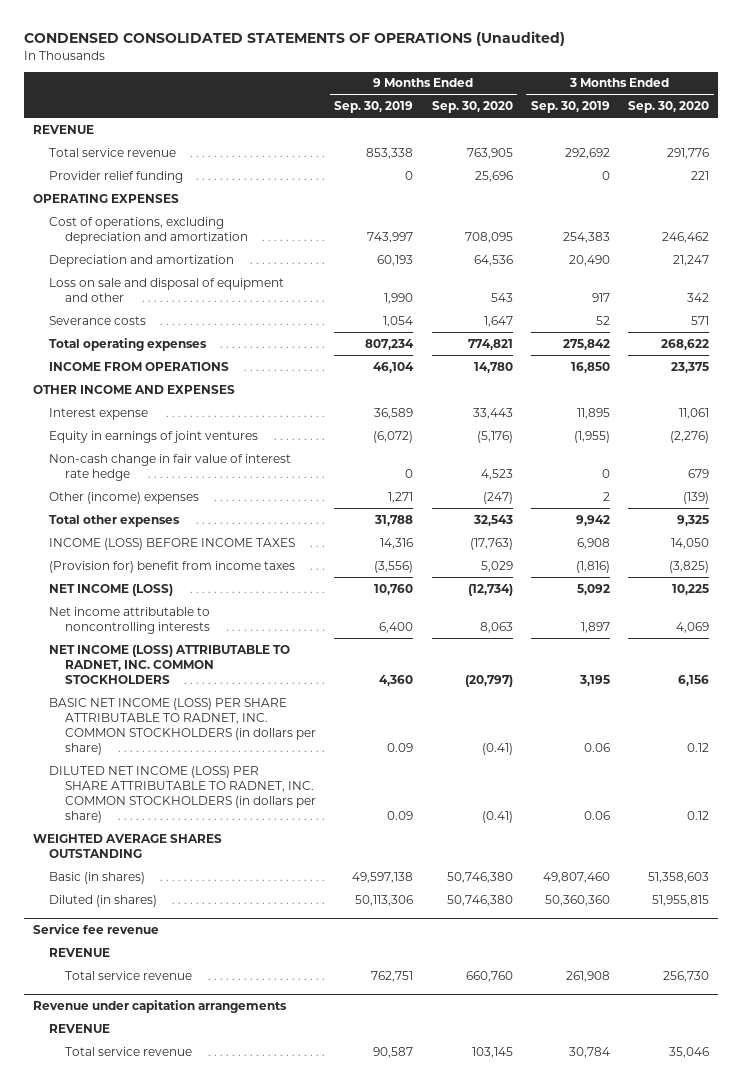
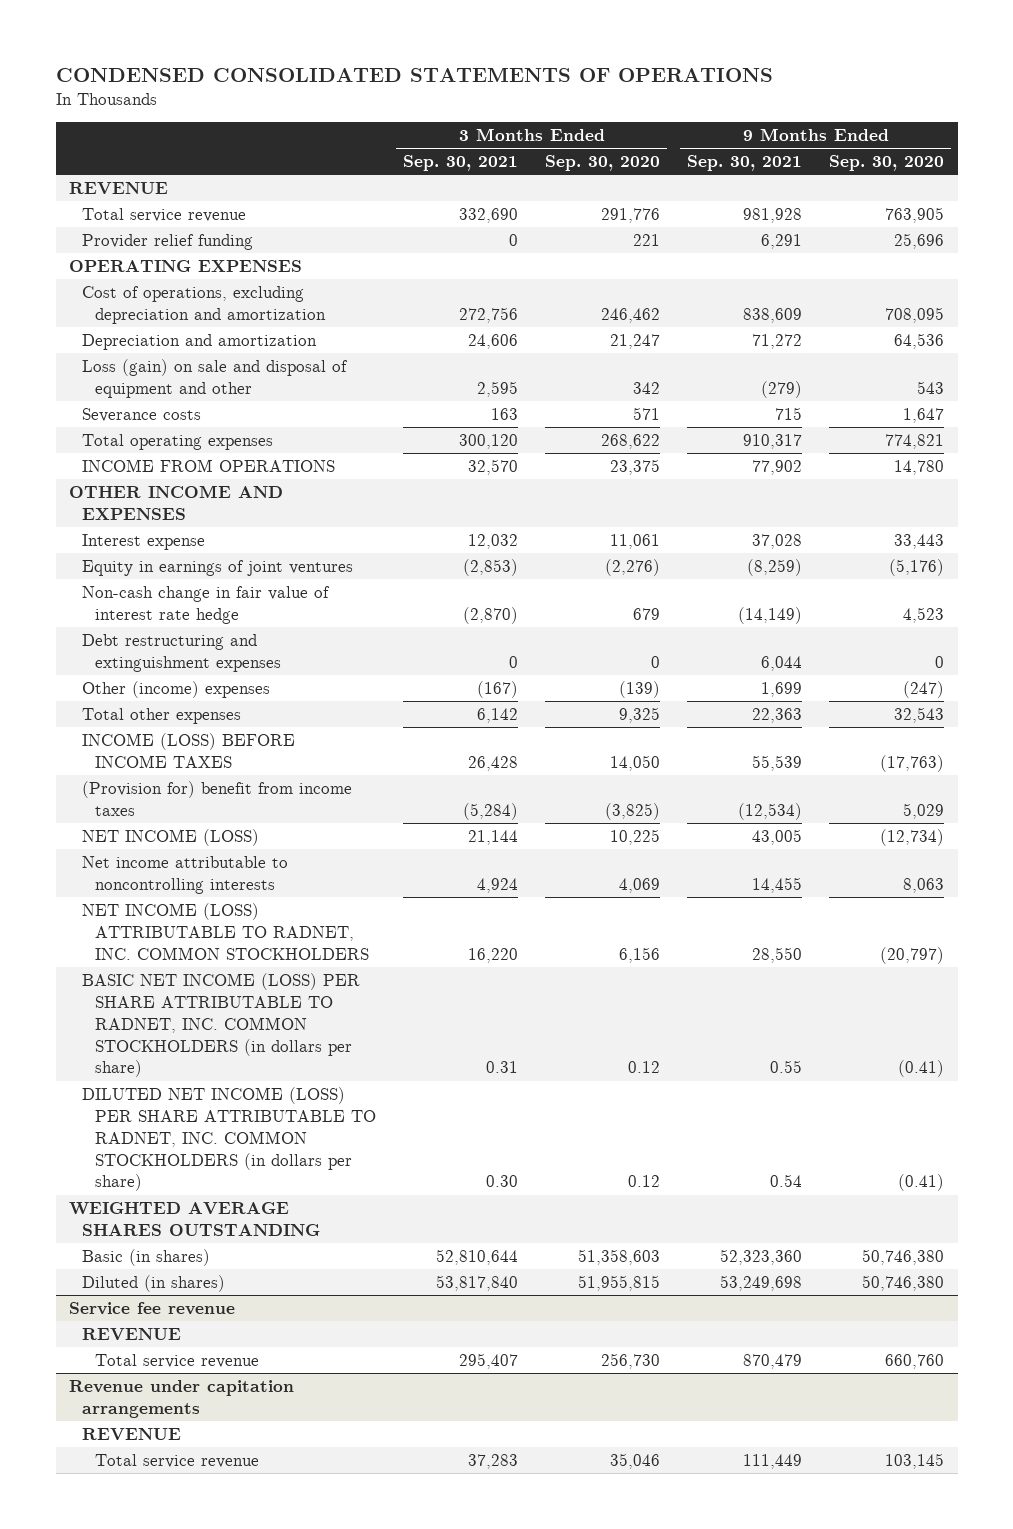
[24,31,566,47] CONDENSED CONSOLIDATED STATEMENTS OF OPERATIONS (Unaudited) -> [55,66,773,82] CONDENSED CONSOLIDATED STATEMENTS OF OPERATIONS
[334,100,414,113] Sep. 30, 2019 -> none
[530,100,610,113] Sep. 30, 2019 -> none
none -> [403,154,519,171] Sep. 30, 2021
none -> [687,154,803,171] Sep. 30, 2021
[49,277,285,302] Loss on sale and disposal of equipment and other -> [82,358,349,398] Loss (gain) on sale and disposal of equipment and other
none -> [82,633,282,672] Debt restructuring and extinguishment expenses

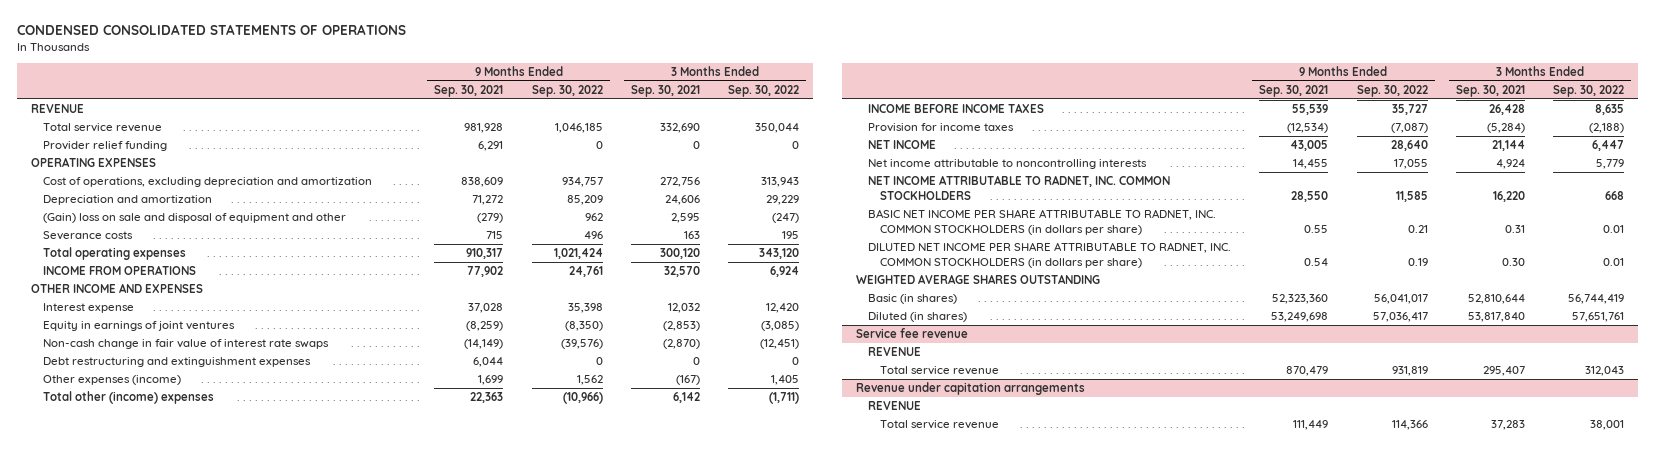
[545,154,661,171] Sep. 30, 2020 -> none
[829,154,945,171] Sep. 30, 2020 -> none
none -> [531,84,603,97] Sep. 30, 2022
none -> [727,84,799,97] Sep. 30, 2022
[82,358,349,398] Loss (gain) on sale and disposal of equipment and other -> [43,213,347,224] (Gain) loss on sale and disposal of equipment and other
[82,585,331,624] Non-cash change in fair value of interest rate hedge -> [43,339,330,350] Non-cash change in fair value of interest rate swaps
[82,680,271,698] Other (income) expenses -> [43,375,182,386] Other expenses (income)
[82,707,242,724] Total other expenses -> [43,391,215,405] Total other (income) expenses
[82,732,296,768] INCOME (LOSS) BEFORE INCOME TAXES -> [868,103,1045,114] INCOME BEFORE INCOME TAXES
[82,780,353,816] (Provision for) benefit from income taxes -> [868,123,1015,133] Provision for income taxes
[82,828,260,846] NET INCOME (LOSS) -> [868,140,937,150] NET INCOME
[82,902,370,960] NET INCOME (LOSS) ATTRIBUTABLE TO RADNET, INC. COMMON STOCKHOLDERS -> [868,175,1171,201] NET INCOME ATTRIBUTABLE TO RADNET, INC. COMMON STOCKHOLDERS
[82,972,361,1078] BASIC NET INCOME (LOSS) PER SHARE ATTRIBUTABLE TO RADNET, INC. COMMON STOCKHOLDERS (in dollars per share) -> [868,209,1217,236] BASIC NET INCOME PER SHARE ATTRIBUTABLE TO RADNET, INC. COMMON STOCKHOLDERS (in dollars per share)
[82,1086,377,1192] DILUTED NET INCOME (LOSS) PER SHARE ATTRIBUTABLE TO RADNET, INC. COMMON STOCKHOLDERS (in dollars per share) -> [868,242,1232,269] DILUTED NET INCOME PER SHARE ATTRIBUTABLE TO RADNET, INC. COMMON STOCKHOLDERS (in dollars per share)

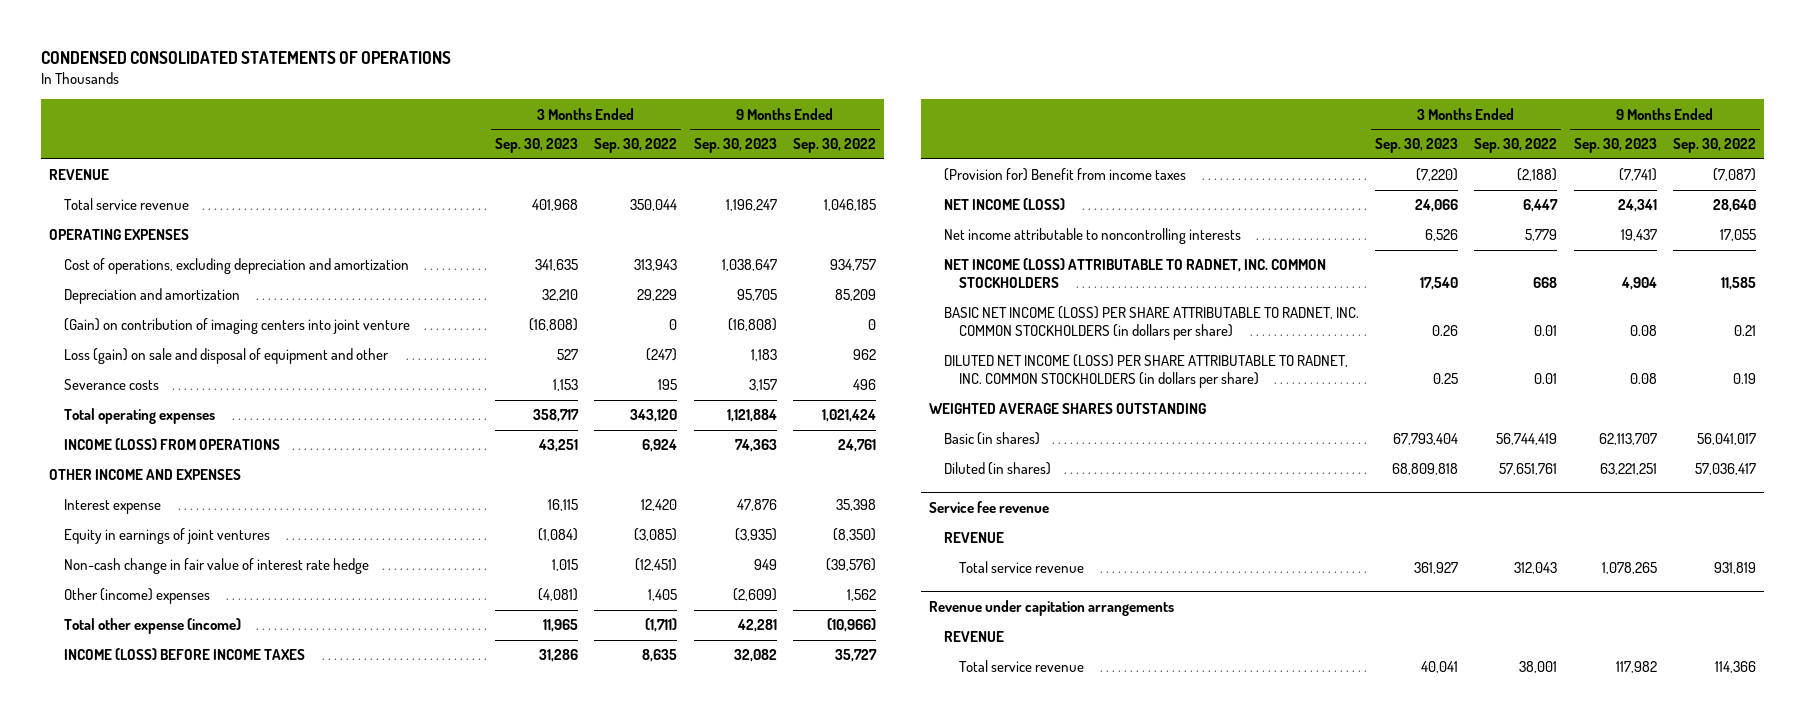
[434,84,504,97] Sep. 30, 2021 -> none
[630,84,700,97] Sep. 30, 2021 -> none
none -> [495,138,579,154] Sep. 30, 2023
none -> [693,138,777,154] Sep. 30, 2023
[43,141,168,152] Provider relief funding -> none
none -> [64,318,411,335] (Gain) on contribution of imaging centers into joint venture
[43,213,347,224] (Gain) loss on sale and disposal of equipment and other -> [64,348,390,365] Loss (gain) on sale and disposal of equipment and other
[43,265,197,276] INCOME FROM OPERATIONS -> [64,438,281,451] INCOME (LOSS) FROM OPERATIONS
[43,357,312,368] Debt restructuring and extinguishment expenses -> none
[43,339,330,350] Non-cash change in fair value of interest rate swaps -> [64,558,370,575] Non-cash change in fair value of interest rate hedge
[43,375,182,386] Other expenses (income) -> [64,588,211,605] Other (income) expenses
[43,391,215,405] Total other (income) expenses -> [64,618,242,635] Total other expense (income)
[868,103,1045,114] INCOME BEFORE INCOME TAXES -> [64,648,306,661] INCOME (LOSS) BEFORE INCOME TAXES
[868,123,1015,133] Provision for income taxes -> [944,168,1187,182] (Provision for) Benefit from income taxes
[868,140,937,150] NET INCOME -> [944,198,1066,211] NET INCOME (LOSS)
[868,175,1171,201] NET INCOME ATTRIBUTABLE TO RADNET, INC. COMMON STOCKHOLDERS -> [944,258,1327,289] NET INCOME (LOSS) ATTRIBUTABLE TO RADNET, INC. COMMON STOCKHOLDERS
[868,209,1217,236] BASIC NET INCOME PER SHARE ATTRIBUTABLE TO RADNET, INC. COMMON STOCKHOLDERS (in dollars per share) -> [944,306,1360,341] BASIC NET INCOME (LOSS) PER SHARE ATTRIBUTABLE TO RADNET, INC. COMMON STOCKHOLDERS (in dollars per share)
[868,242,1232,269] DILUTED NET INCOME PER SHARE ATTRIBUTABLE TO RADNET, INC. COMMON STOCKHOLDERS (in dollars per share) -> [944,354,1349,389] DILUTED NET INCOME (LOSS) PER SHARE ATTRIBUTABLE TO RADNET, INC. COMMON STOCKHOLDERS (in dollars per share)

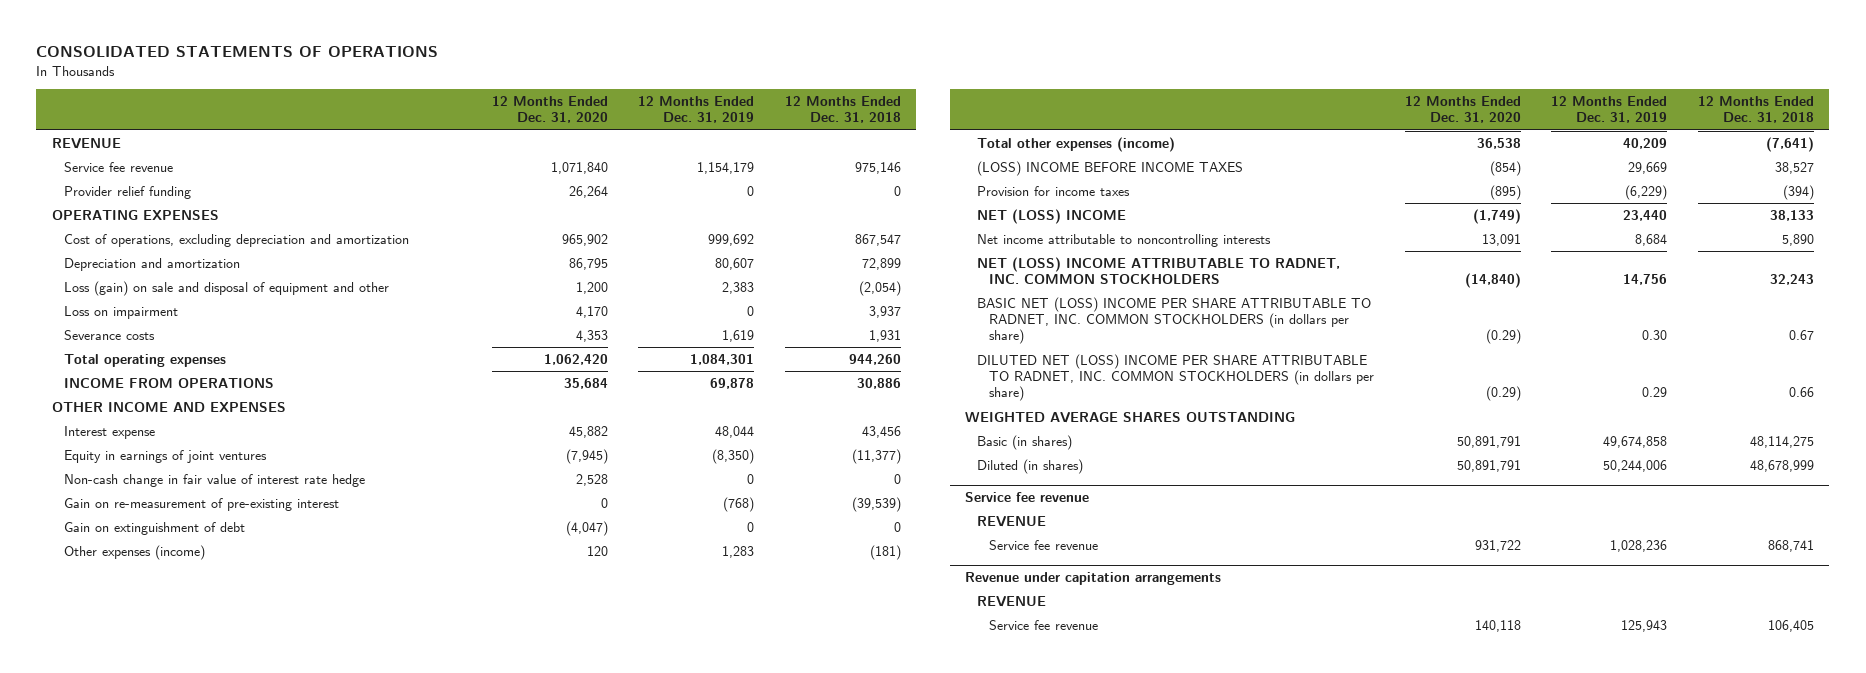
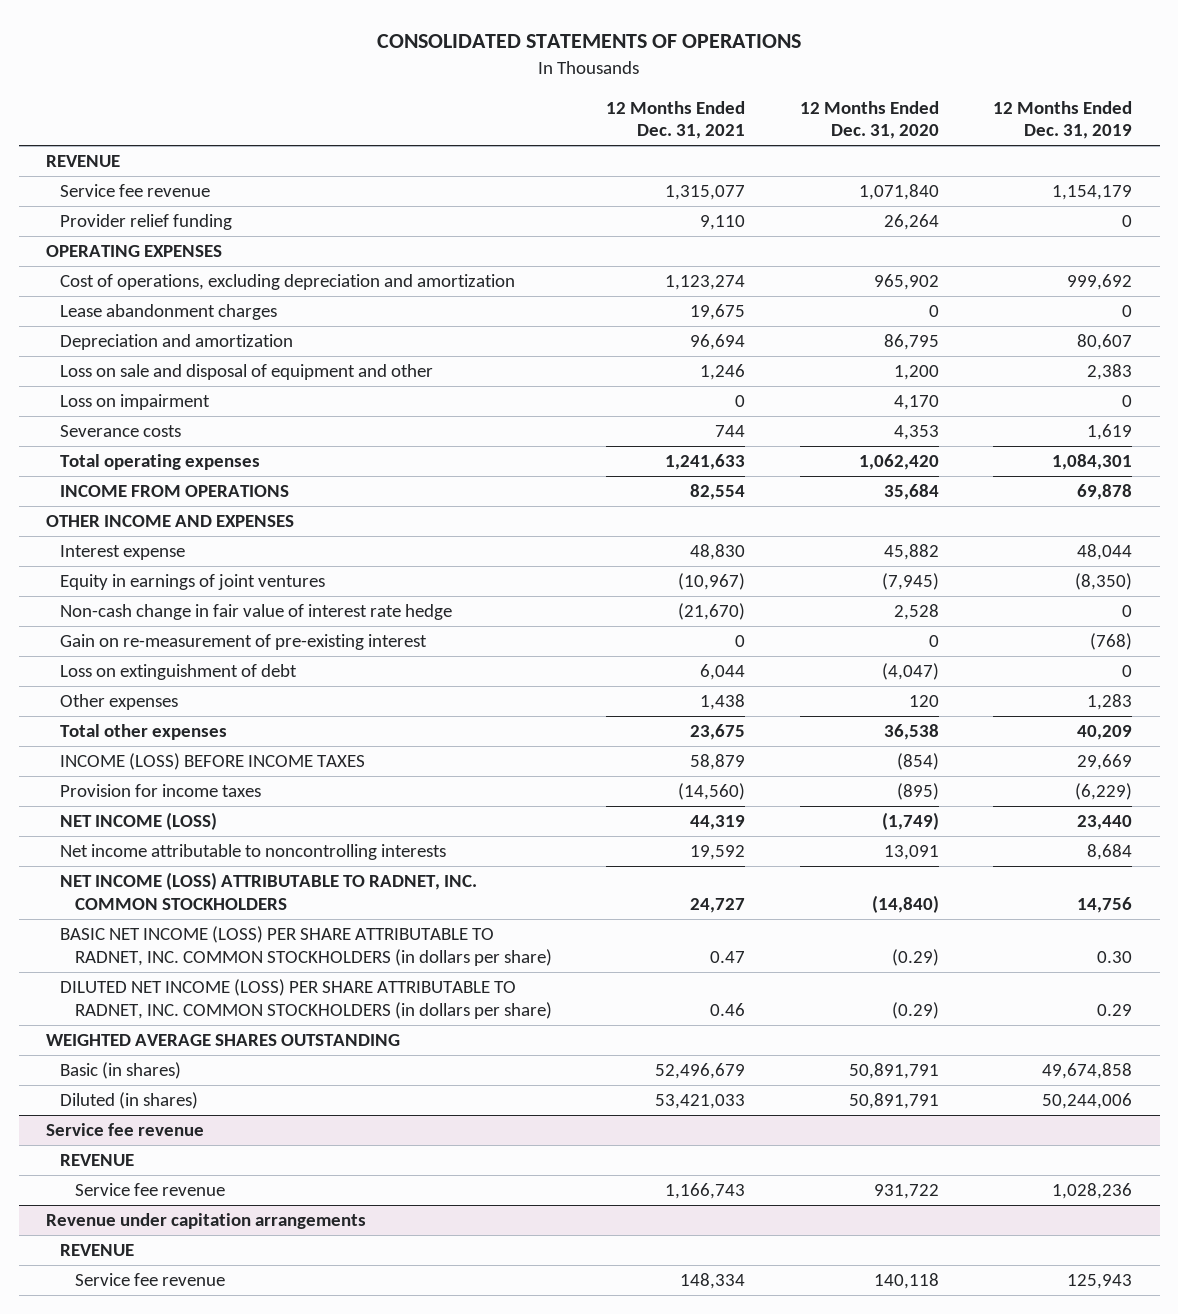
[784,96,901,124] 12 Months Ended Dec. 31, 2018 -> none
none -> [606,100,746,140] 12 Months Ended Dec. 31, 2021
none -> [60,304,278,321] Lease abandonment charges
[63,280,389,296] Loss (gain) on sale and disposal of equipment and other -> [60,364,434,381] Loss on sale and disposal of equipment and other
[63,521,245,535] Gain on extinguishment of debt -> [60,664,298,681] Loss on extinguishment of debt
[63,544,205,560] Other expenses (income) -> [60,694,179,711] Other expenses
[977,136,1176,152] Total other expenses (income) -> [60,724,228,741] Total other expenses
[977,160,1244,176] (LOSS) INCOME BEFORE INCOME TAXES -> [60,753,366,771] INCOME (LOSS) BEFORE INCOME TAXES
[977,208,1127,224] NET (LOSS) INCOME -> [60,812,218,831] NET INCOME (LOSS)
[977,256,1341,285] NET (LOSS) INCOME ATTRIBUTABLE TO RADNET, INC. COMMON STOCKHOLDERS -> [60,872,478,910] NET INCOME (LOSS) ATTRIBUTABLE TO RADNET, INC. COMMON STOCKHOLDERS
[977,296,1372,345] BASIC NET (LOSS) INCOME PER SHARE ATTRIBUTABLE TO RADNET, INC. COMMON STOCKHOLDERS (in dollars per share) -> [60,926,552,966] BASIC NET INCOME (LOSS) PER SHARE ATTRIBUTABLE TO RADNET, INC. COMMON STOCKHOLDERS (in dollars per share)
[977,353,1375,402] DILUTED NET (LOSS) INCOME PER SHARE ATTRIBUTABLE TO RADNET, INC. COMMON STOCKHOLDERS (in dollars per share) -> [60,979,552,1019] DILUTED NET INCOME (LOSS) PER SHARE ATTRIBUTABLE TO RADNET, INC. COMMON STOCKHOLDERS (in dollars per share)

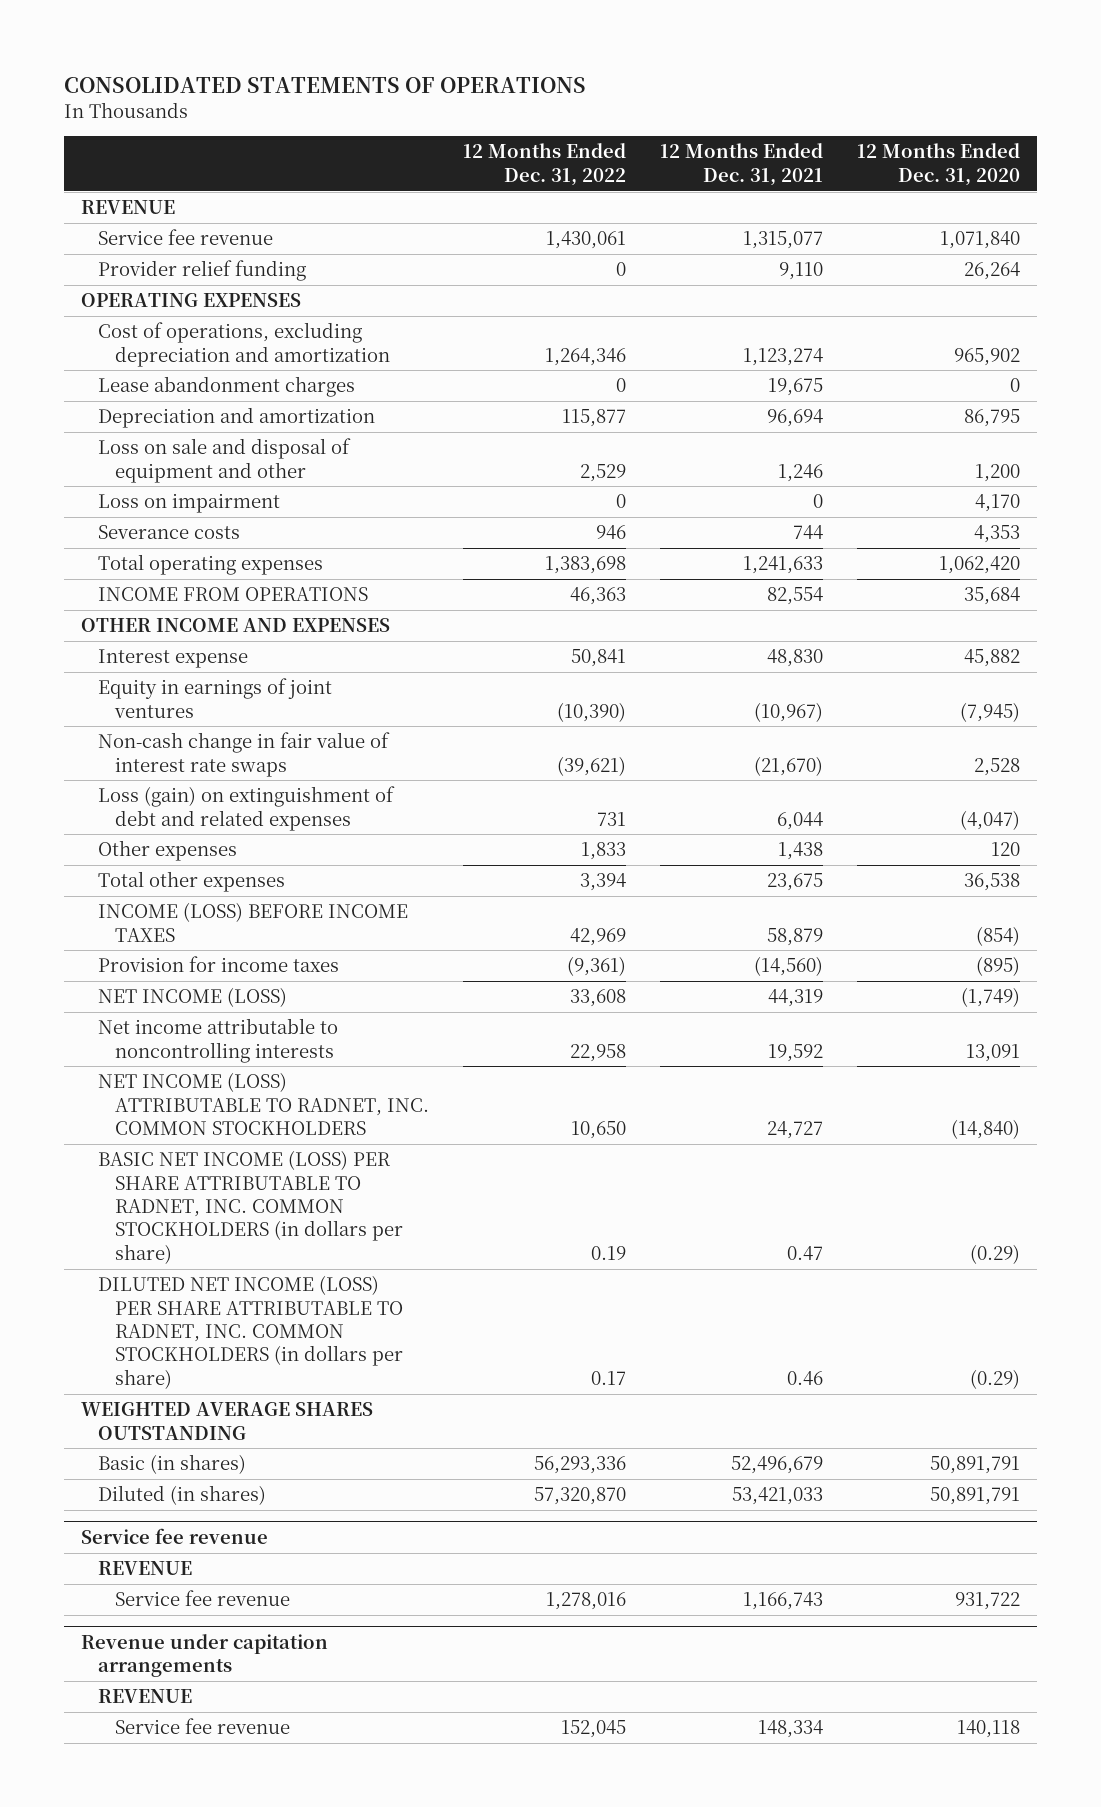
[993,100,1133,140] 12 Months Ended Dec. 31, 2019 -> none
none -> [463,143,627,186] 12 Months Ended Dec. 31, 2022
[60,634,428,651] Gain on re-measurement of pre-existing interest -> none
[60,604,453,621] Non-cash change in fair value of interest rate hedge -> [98,732,391,777] Non-cash change in fair value of interest rate swaps
[60,664,298,681] Loss on extinguishment of debt -> [98,786,396,831] Loss (gain) on extinguishment of debt and related expenses

